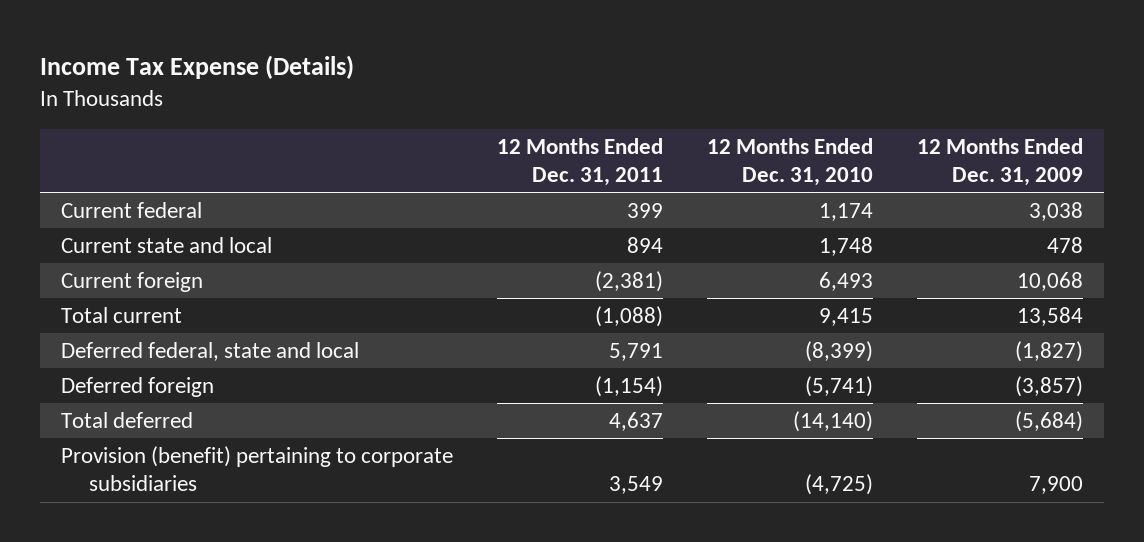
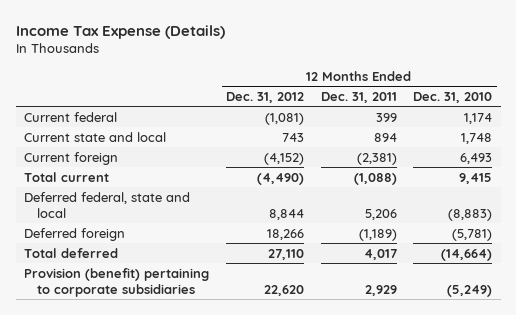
[916,137,1083,187] 12 Months Ended Dec. 31, 2009 -> none
none -> [225,91,304,103] Dec. 31, 2012
[609,343,664,362] 5,791 -> [364,208,397,220] 5,206
[804,341,873,363] (8,399) -> [448,208,493,221] (8,883)
[595,376,664,398] (1,154) -> [358,228,397,241] (1,189)
[804,376,873,398] (5,741) -> [452,228,493,241] (5,781)
[609,412,664,432] 4,637 -> [363,248,397,260] 4,017
[792,411,873,433] (14,140) -> [441,248,493,261] (14,664)
[609,476,664,495] 3,549 -> [364,284,397,296] 2,929
[804,474,873,496] (4,725) -> [447,284,493,297] (5,249)

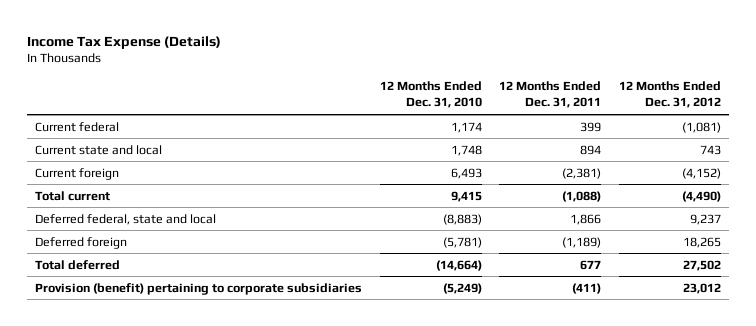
[268,208,304,220] 8,844 -> [689,213,721,225] 9,237
[364,208,397,220] 5,206 -> [570,213,602,225] 1,866
[266,228,304,240] 18,266 -> [682,236,721,248] 18,265
[267,248,304,260] 27,110 -> [682,259,721,271] 27,502
[363,248,397,260] 4,017 -> [580,259,602,270] 677
[263,284,304,296] 22,620 -> [682,282,721,294] 23,012
[364,284,397,296] 2,929 -> [572,282,602,294] (411)

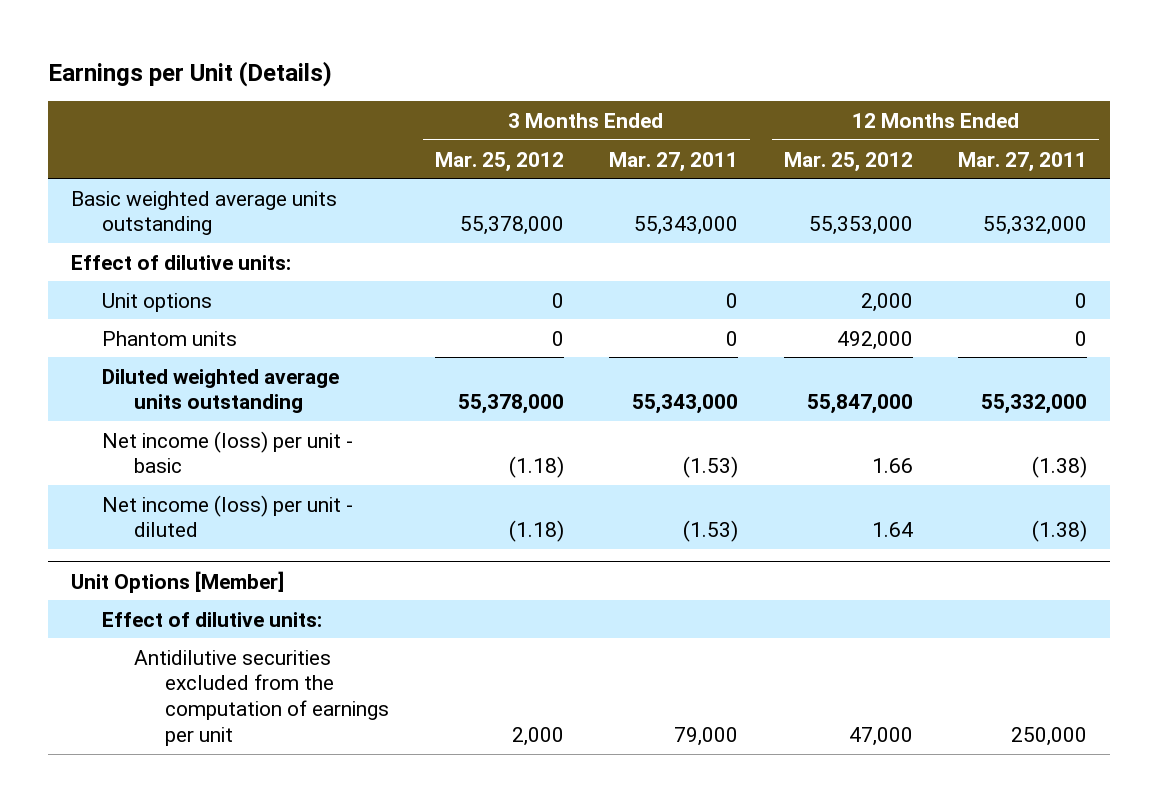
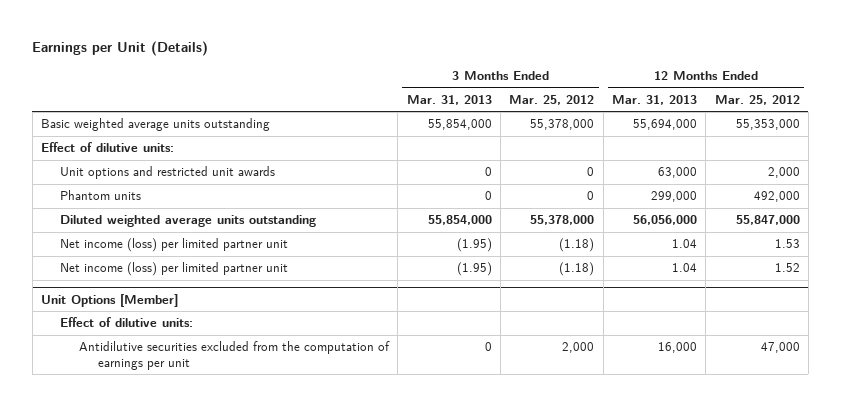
[609,151,739,172] Mar. 27, 2011 -> none
[958,151,1088,172] Mar. 27, 2011 -> none
none -> [406,94,492,105] Mar. 31, 2013
none -> [611,94,697,105] Mar. 31, 2013
[102,292,213,312] Unit options -> [60,166,276,180] Unit options and restricted unit awards
[102,430,354,474] Net income (loss) per unit - basic -> [60,238,289,253] Net income (loss) per limited partner unit
[871,458,913,474] 1.66 -> [774,239,800,249] 1.53
[102,494,354,538] Net income (loss) per unit - diluted -> [60,262,289,277] Net income (loss) per limited partner unit
[871,522,913,538] 1.64 -> [774,263,800,273] 1.52

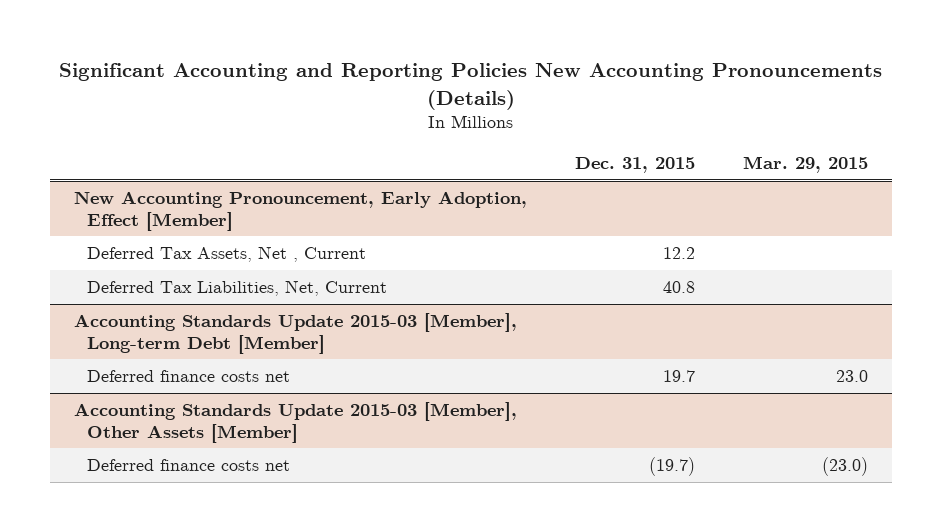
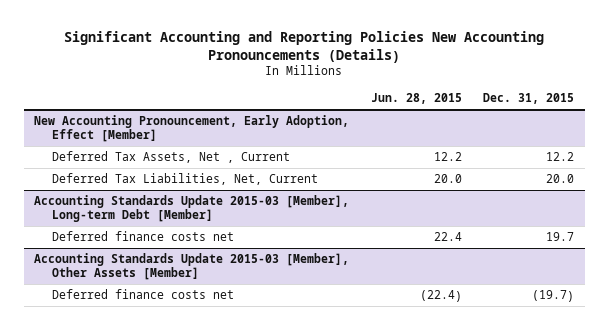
[743,155,869,173] Mar. 29, 2015 -> none
none -> [370,93,462,105] Jun. 28, 2015
[663,280,696,293] 40.8 -> [546,174,575,184] 20.0

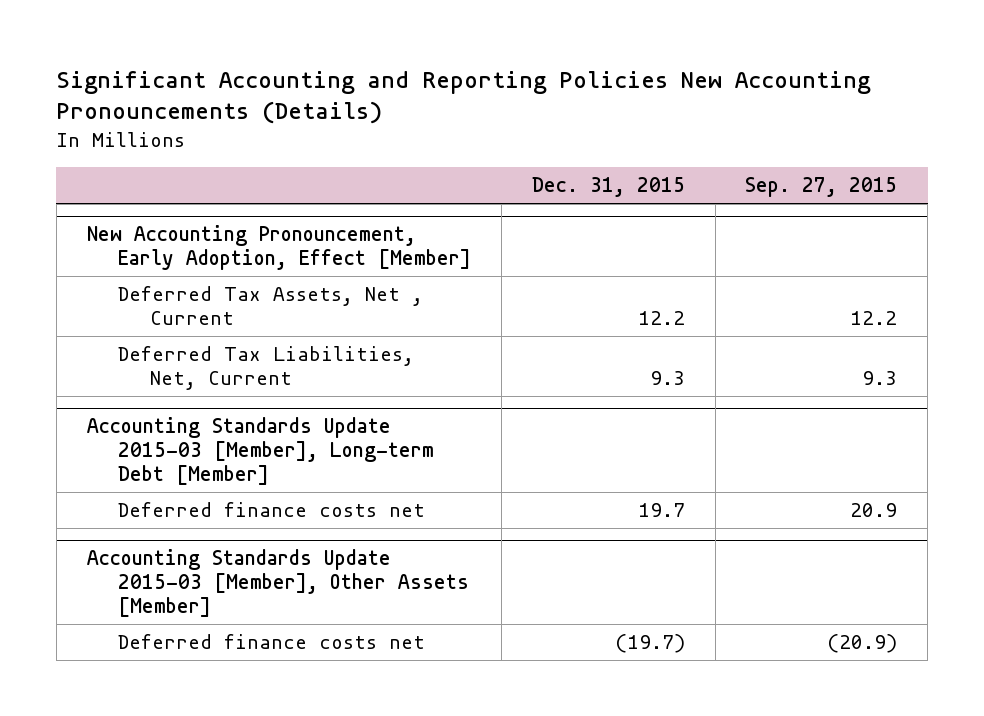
[370,93,462,105] Jun. 28, 2015 -> none
none -> [745,177,898,198] Sep. 27, 2015
[546,174,575,184] 20.0 -> [649,371,685,386] 9.3

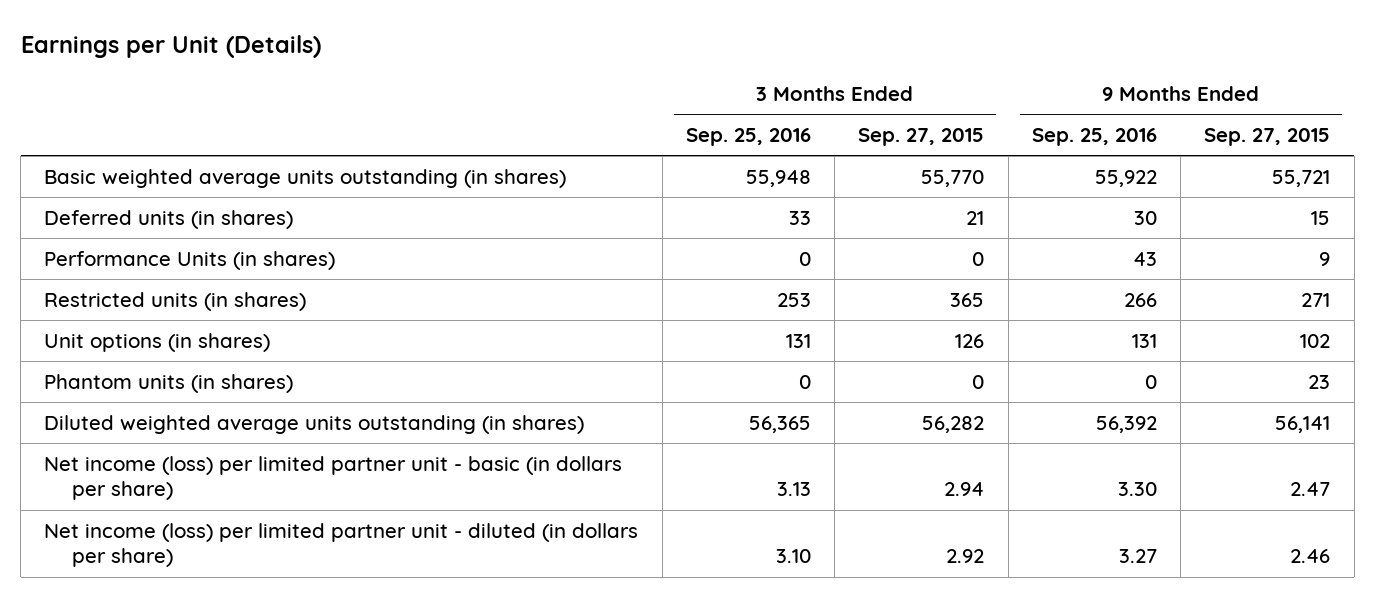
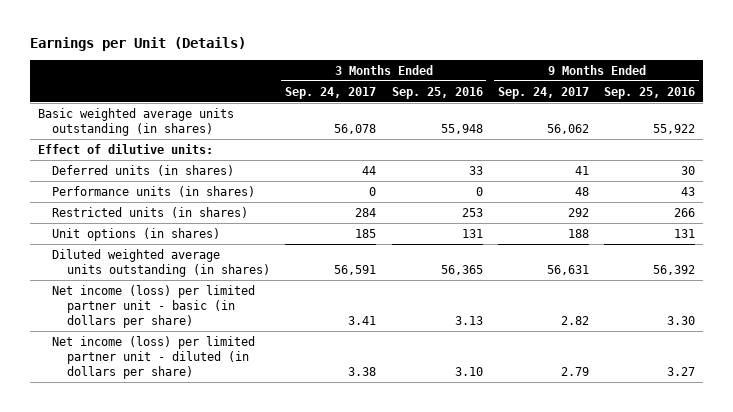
[858,127,985,146] Sep. 27, 2015 -> none
[1204,127,1331,146] Sep. 27, 2015 -> none
none -> [285,86,377,99] Sep. 24, 2017
none -> [498,86,590,99] Sep. 24, 2017
none -> [37,143,213,154] Effect of dilutive units:
[44,250,336,270] Performance Units (in shares) -> [52,185,256,197] Performance units (in shares)
[44,373,294,393] Phantom units (in shares) -> none

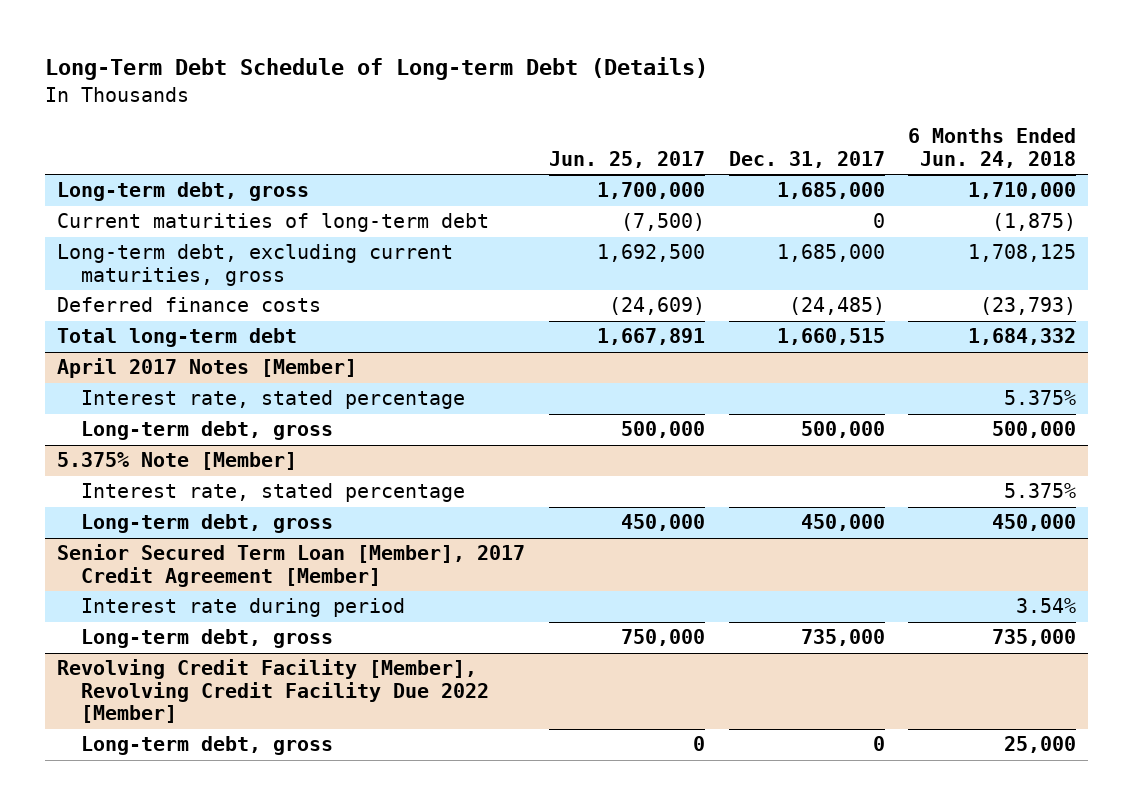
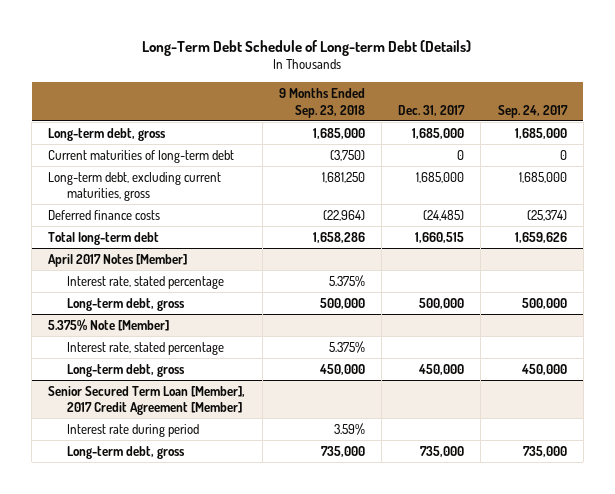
[548,150,705,168] Jun. 25, 2017 -> none
[908,128,1077,168] 6 Months Ended Jun. 24, 2018 -> none
none -> [278,88,365,118] 9 Months Ended Sep. 23, 2018
none -> [497,104,568,118] Sep. 24, 2017
[57,659,490,724] Revolving Credit Facility [Member], Revolving Credit Facility Due 2022 [Member] -> none
[81,736,334,756] Long-term debt, gross -> none

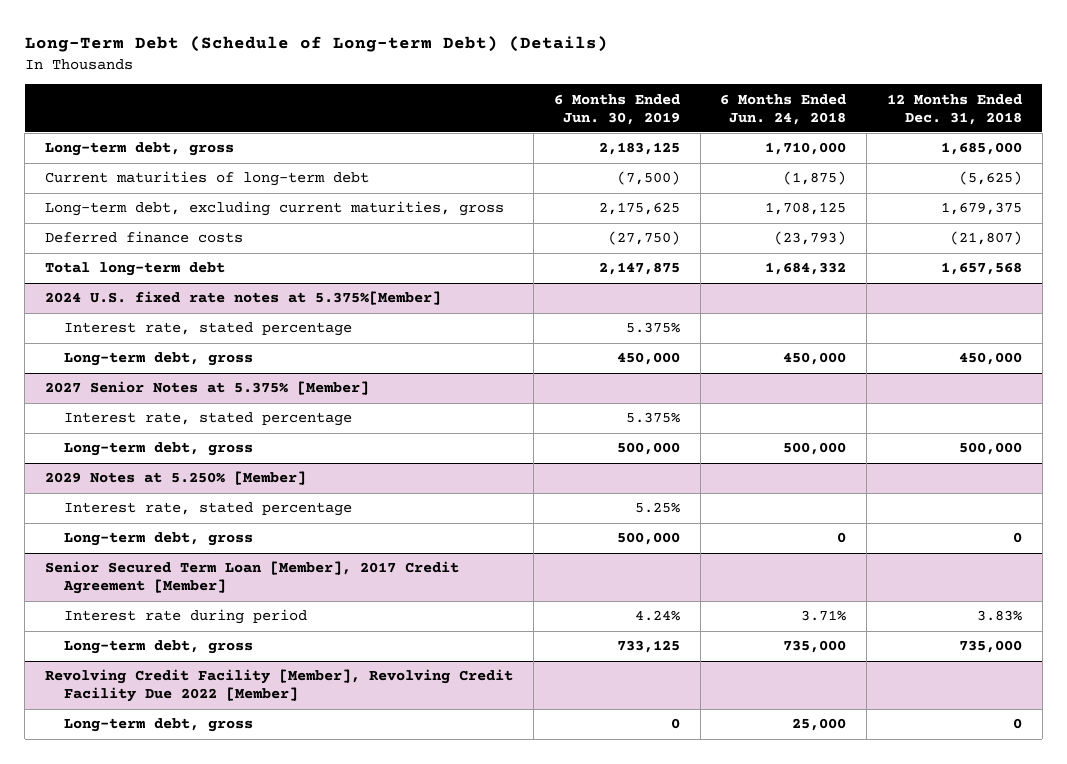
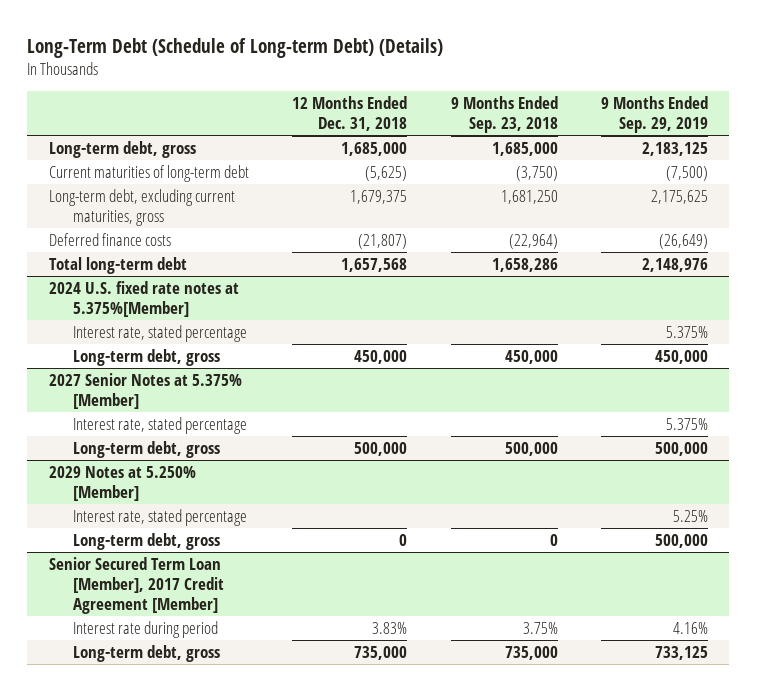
[553,93,680,125] 6 Months Ended Jun. 30, 2019 -> none
[720,93,847,125] 6 Months Ended Jun. 24, 2018 -> none
none -> [450,96,558,134] 9 Months Ended Sep. 23, 2018
none -> [600,96,708,134] 9 Months Ended Sep. 29, 2019
[45,669,514,703] Revolving Credit Facility [Member], Revolving Credit Facility Due 2022 [Member] -> none
[64,718,254,733] Long-term debt, gross -> none

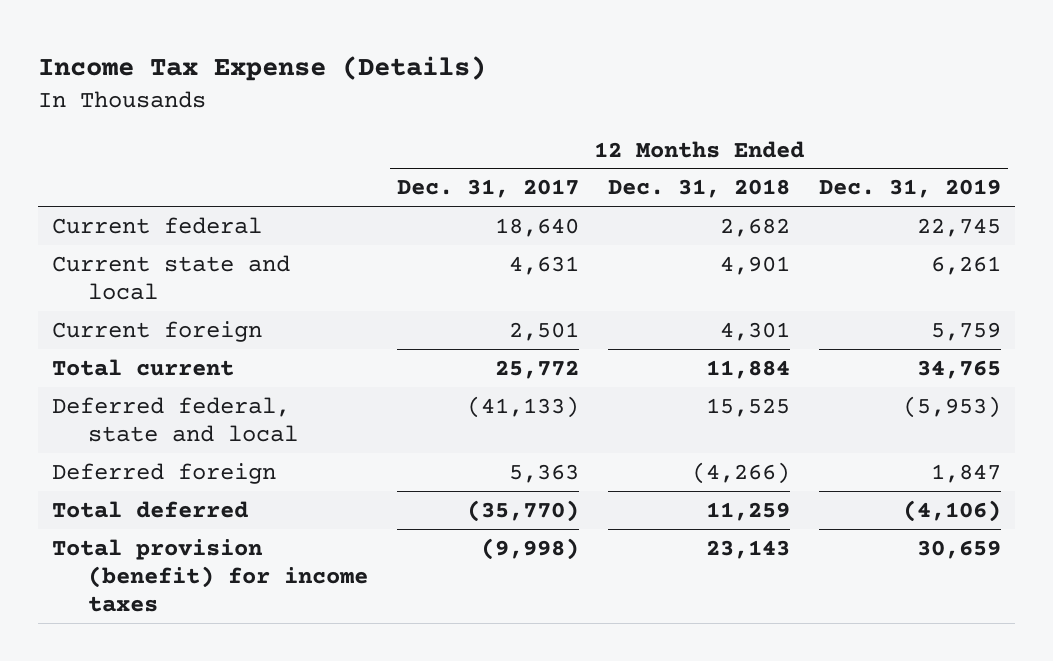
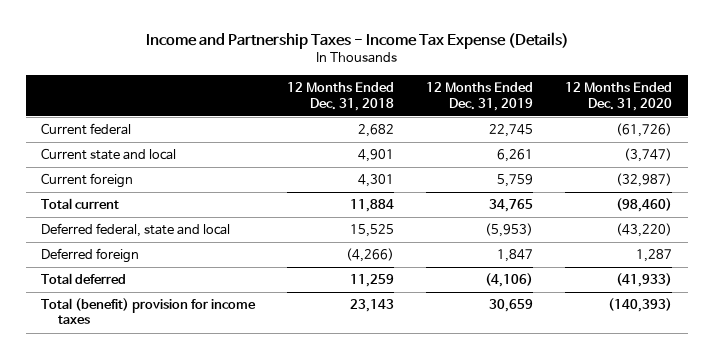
[37,55,486,81] Income Tax Expense (Details) -> [145,32,569,50] Income and Partnership Taxes - Income Tax Expense (Details)
[396,179,579,199] Dec. 31, 2017 -> none
none -> [564,82,672,111] 12 Months Ended Dec. 31, 2020
[52,538,368,613] Total provision (benefit) for income taxes -> [41,298,257,325] Total (benefit) provision for income taxes

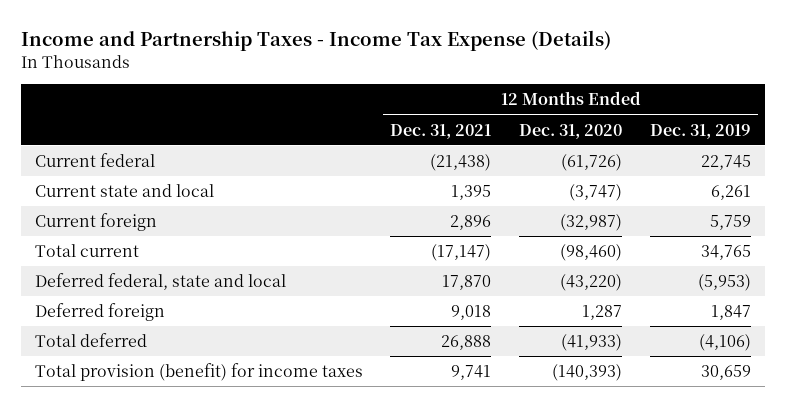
[287,82,395,111] 12 Months Ended Dec. 31, 2018 -> none
none -> [390,123,492,139] Dec. 31, 2021
[41,298,257,325] Total (benefit) provision for income taxes -> [34,363,363,382] Total provision (benefit) for income taxes

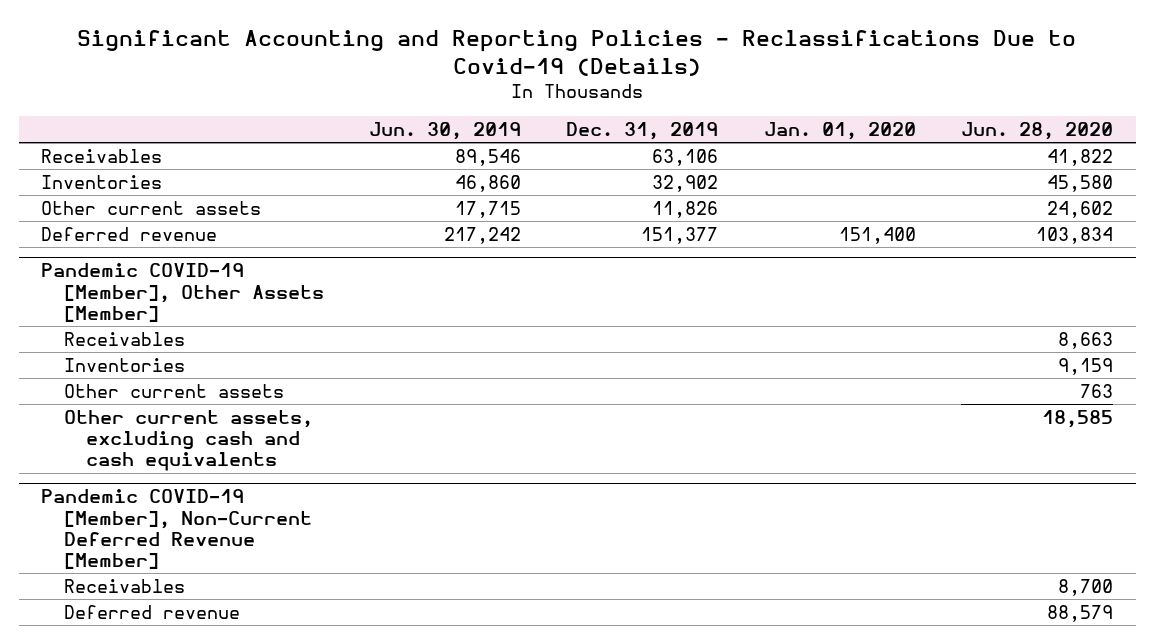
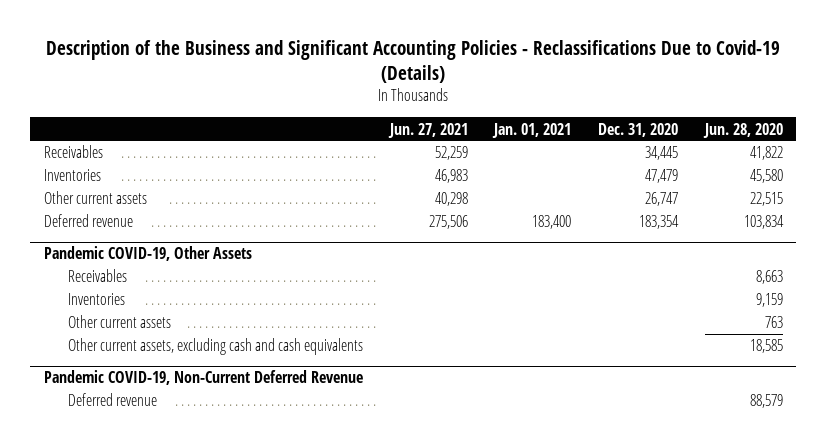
[77,30,1077,76] Significant Accounting and Reporting Policies - Reclassifications Due to Covid-19 (Details) -> [46,40,781,83] Description of the Business and Significant Accounting Policies - Reclassifications Due to Covid-19 (Details)
[369,121,522,140] Jun. 30, 2019 -> none
[566,121,719,140] Dec. 31, 2019 -> none
[763,121,916,140] Jan. 01, 2020 -> none
none -> [387,122,468,138] Jun. 27, 2021
none -> [492,122,572,138] Jan. 01, 2021
none -> [598,122,679,137] Dec. 31, 2020
[1047,200,1114,218] 24,602 -> [749,192,783,207] 22,515
[41,263,324,322] Pandemic COVID-19 [Member], Other Assets [Member] -> [43,246,252,262] Pandemic COVID-19, Other Assets
[63,578,185,593] Receivables -> none
[41,489,312,569] Pandemic COVID-19 [Member], Non-Current Deferred Revenue [Member] -> [43,370,363,386] Pandemic COVID-19, Non-Current Deferred Revenue

